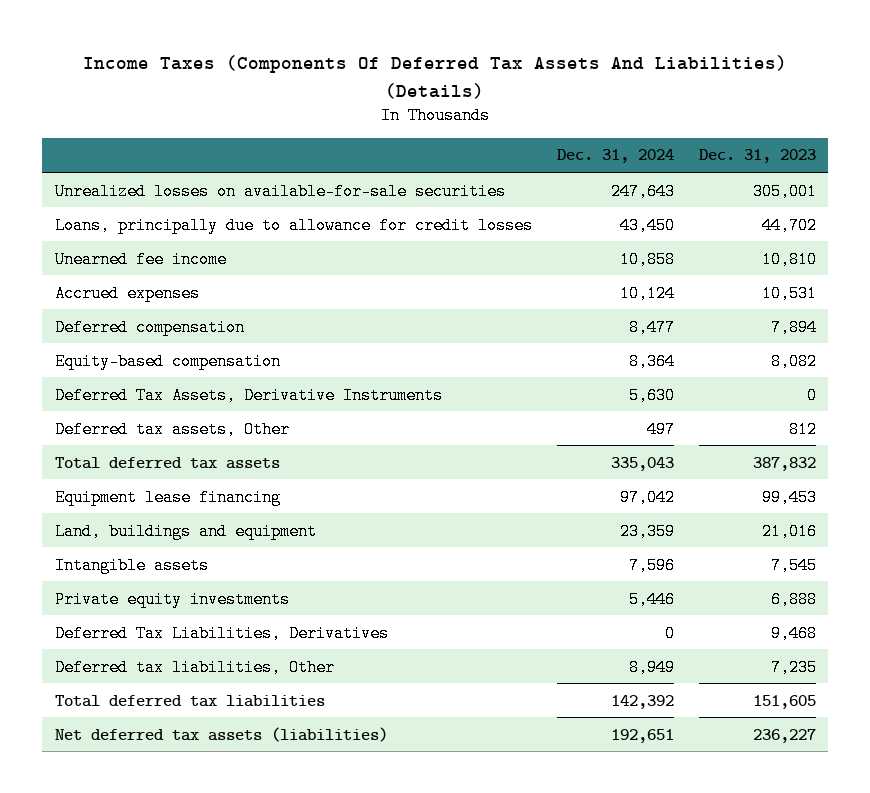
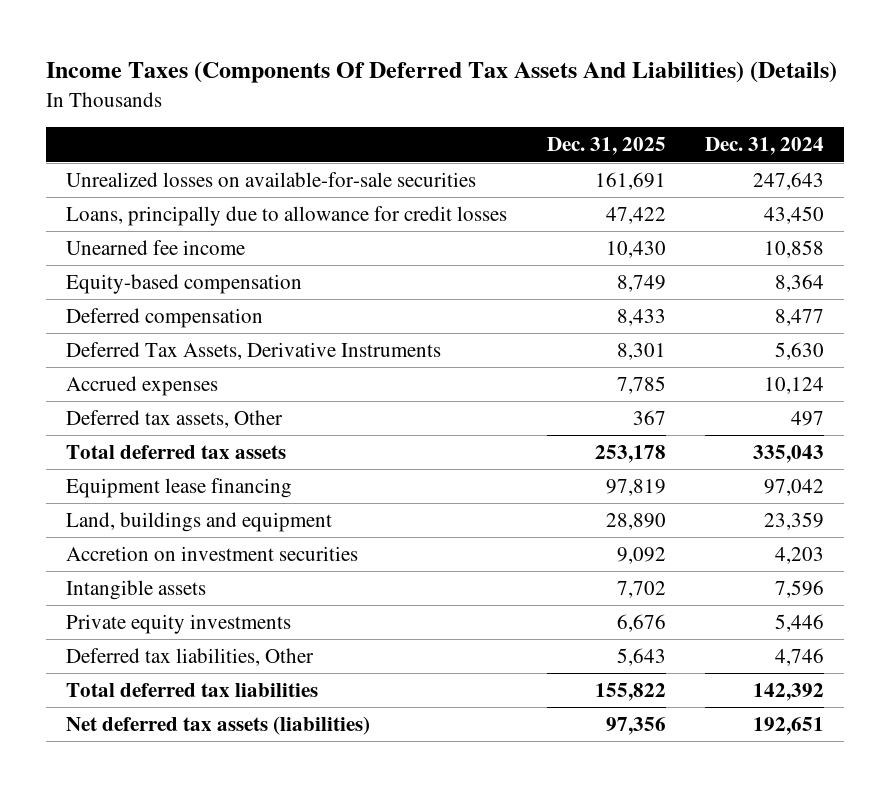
[698,149,816,164] Dec. 31, 2023 -> none
none -> [546,137,666,156] Dec. 31, 2025
[54,318,245,336] Deferred compensation -> [66,308,264,329] Deferred compensation
[54,284,200,302] Accrued expenses -> [66,376,219,397] Accrued expenses
none -> [66,546,359,562] Accretion on investment securities
[54,624,389,642] Deferred Tax Liabilities, Derivatives -> none
[628,658,675,676] 8,949 -> [775,648,825,667] 4,746

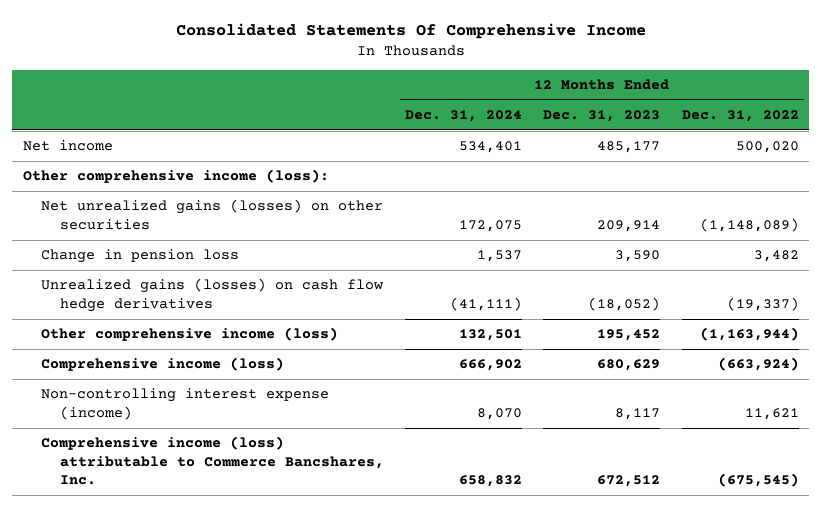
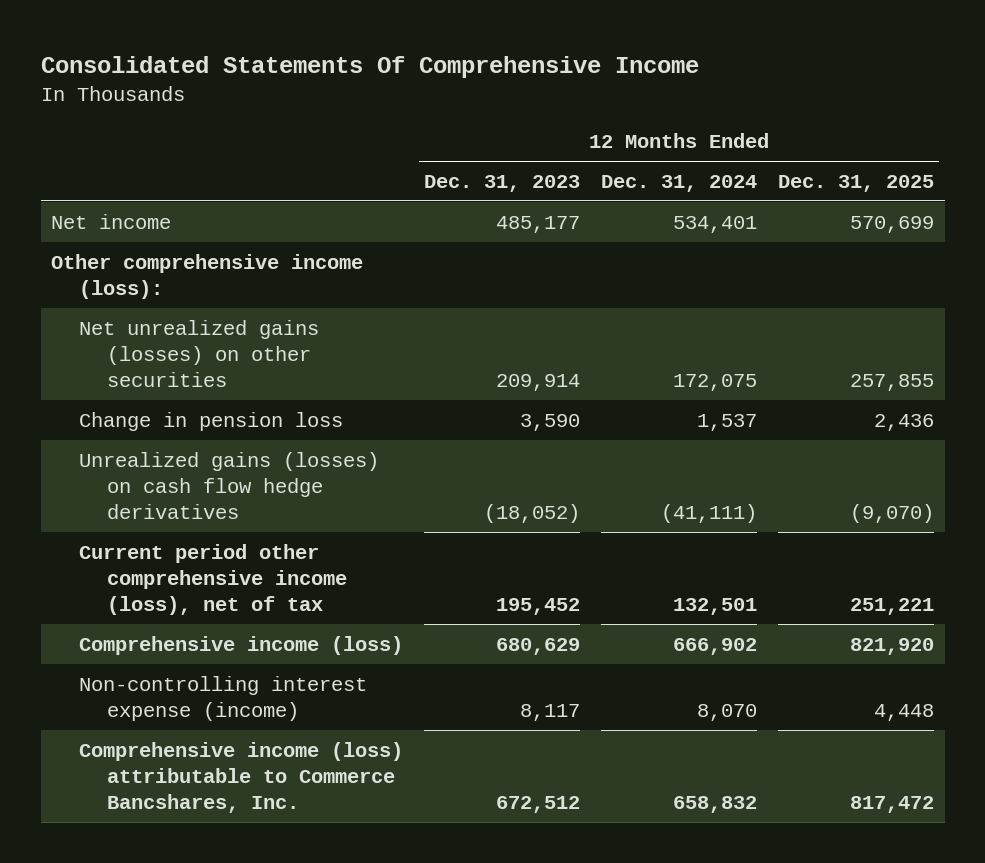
[681,110,799,123] Dec. 31, 2022 -> none
none -> [778,174,935,192] Dec. 31, 2025
[41,327,339,342] Other comprehensive income (loss) -> [79,543,348,616] Current period other comprehensive income (loss), net of tax

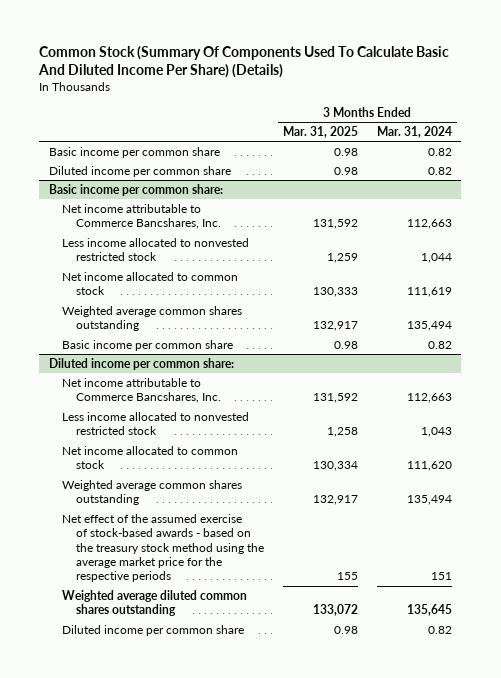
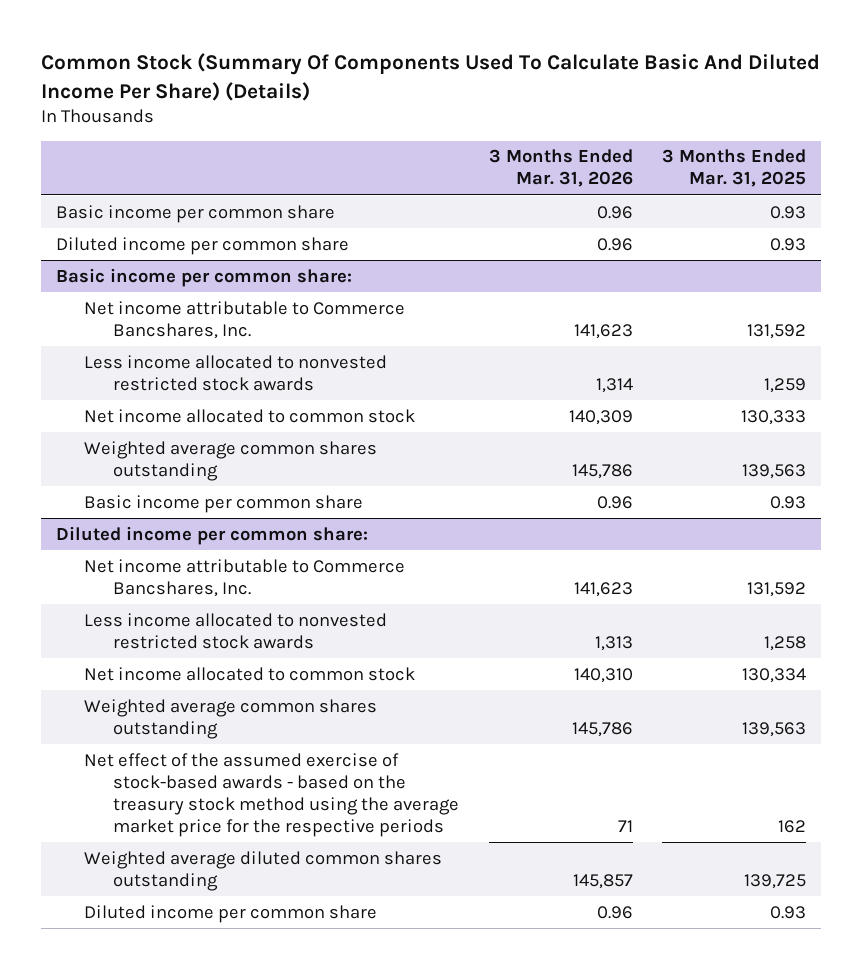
[376,125,452,138] Mar. 31, 2024 -> none
none -> [488,149,633,188] 3 Months Ended Mar. 31, 2026
[333,147,358,156] 0.98 -> [770,205,807,219] 0.93
[333,166,358,175] 0.98 -> [770,237,807,251] 0.93
[62,237,250,262] Less income allocated to nonvested restricted stock -> [84,354,388,391] Less income allocated to nonvested restricted stock awards
[312,321,358,332] 132,917 -> [742,463,807,479] 139,563
[333,340,358,349] 0.98 -> [770,495,807,509] 0.93
[62,411,250,436] Less income allocated to nonvested restricted stock -> [84,612,388,649] Less income allocated to nonvested restricted stock awards
[312,495,358,506] 132,917 -> [742,721,807,737] 139,563
[336,572,358,581] 155 -> [778,819,807,833] 162
[312,604,358,617] 133,072 -> [744,873,807,889] 139,725
[333,625,358,634] 0.98 -> [770,905,807,919] 0.93

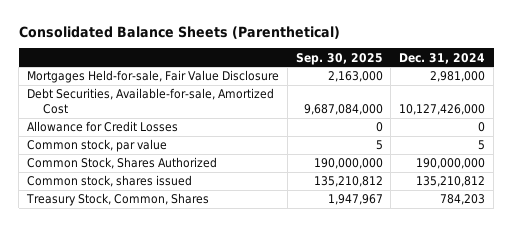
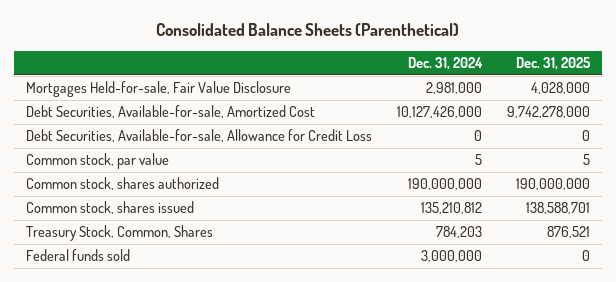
[295,52,383,65] Sep. 30, 2025 -> none
none -> [515,57,591,71] Dec. 31, 2025
[27,121,179,133] Allowance for Credit Losses -> [25,129,372,143] Debt Securities, Available-for-sale, Allowance for Credit Loss
[27,157,218,170] Common Stock, Shares Authorized -> [25,177,219,191] Common stock, shares authorized
none -> [25,249,130,262] Federal funds sold

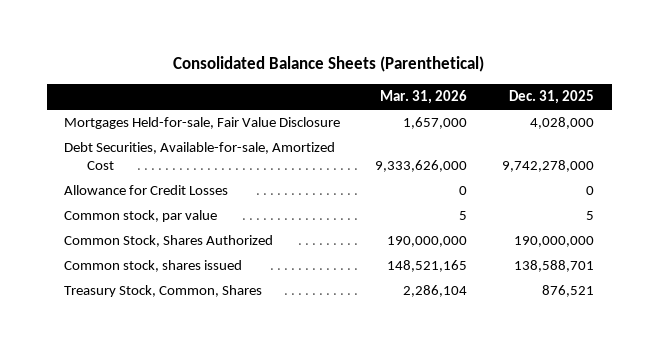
[407,57,483,71] Dec. 31, 2024 -> none
none -> [380,90,468,105] Mar. 31, 2026
[25,129,372,143] Debt Securities, Available-for-sale, Allowance for Credit Loss -> [64,185,229,196] Allowance for Credit Losses
[25,177,219,191] Common stock, shares authorized -> [64,235,274,248] Common Stock, Shares Authorized
[25,249,130,262] Federal funds sold -> none

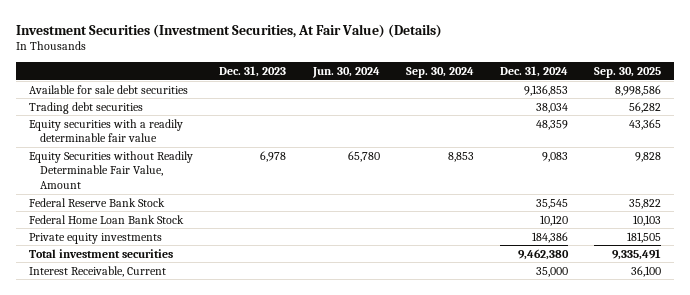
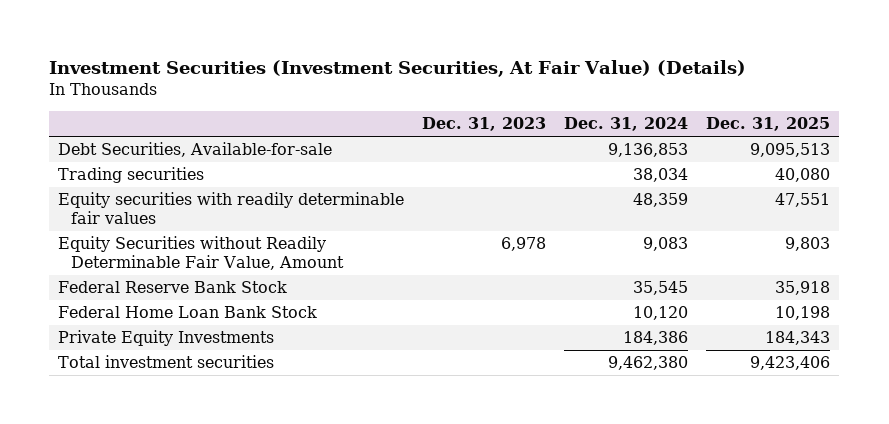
[311,66,380,78] Jun. 30, 2024 -> none
[405,66,474,78] Sep. 30, 2024 -> none
[593,66,661,78] Sep. 30, 2025 -> none
none -> [706,117,831,132] Dec. 31, 2025
[29,84,189,94] Available for sale debt securities -> [58,142,333,158] Debt Securities, Available-for-sale
[29,101,144,114] Trading debt securities -> [58,167,205,184] Trading securities
[29,118,184,143] Equity securities with a readily determinable fair value -> [58,192,405,225] Equity securities with readily determinable fair values
[29,232,163,244] Private equity investments -> [58,330,275,347] Private Equity Investments
[29,265,167,277] Interest Receivable, Current -> none

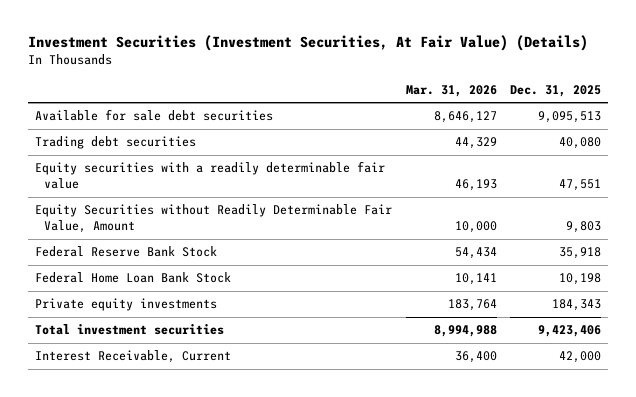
[422,117,547,132] Dec. 31, 2023 -> none
[564,117,689,132] Dec. 31, 2024 -> none
none -> [405,84,497,97] Mar. 31, 2026
[58,142,333,158] Debt Securities, Available-for-sale -> [34,109,273,122] Available for sale debt securities
[58,167,205,184] Trading securities -> [34,136,196,150] Trading debt securities
[58,192,405,225] Equity securities with readily determinable fair values -> [34,161,385,190] Equity securities with a readily determinable fair value
[58,330,275,347] Private Equity Investments -> [34,298,217,312] Private equity investments
none -> [34,350,231,364] Interest Receivable, Current

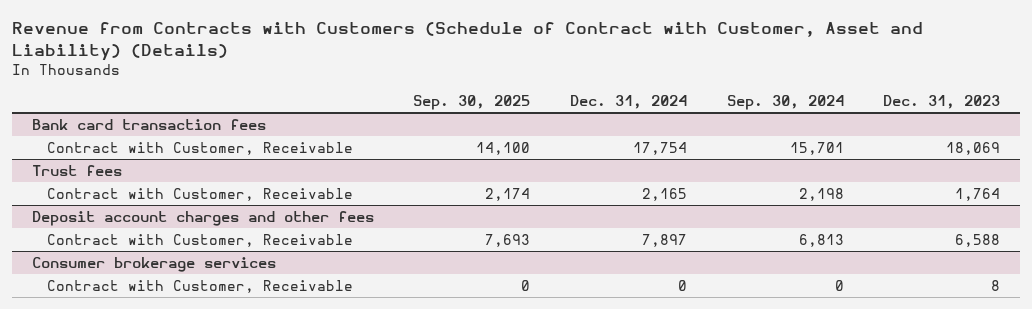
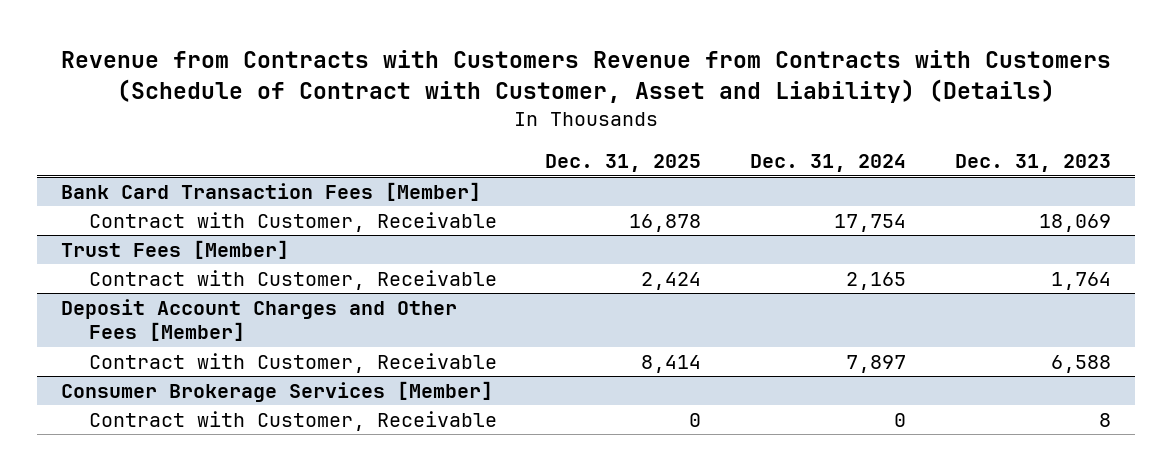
[12,21,924,61] Revenue from Contracts with Customers (Schedule of Contract with Customer, Asset and Liability) (Details) -> [61,50,1112,104] Revenue from Contracts with Customers Revenue from Contracts with Customers (Schedule of Contract with Customer, Asset and Liability) (Details)
[413,95,531,111] Sep. 30, 2025 -> none
[726,95,844,111] Sep. 30, 2024 -> none
none -> [545,154,702,173] Dec. 31, 2025
[31,118,266,130] Bank card transaction fees -> [61,182,482,202] Bank Card Transaction Fees [Member]
[31,164,122,176] Trust fees -> [61,240,290,260] Trust Fees [Member]
[31,210,374,226] Deposit account charges and other fees -> [61,299,458,342] Deposit Account Charges and Other Fees [Member]
[31,256,276,272] Consumer brokerage services -> [61,381,494,403] Consumer Brokerage Services [Member]

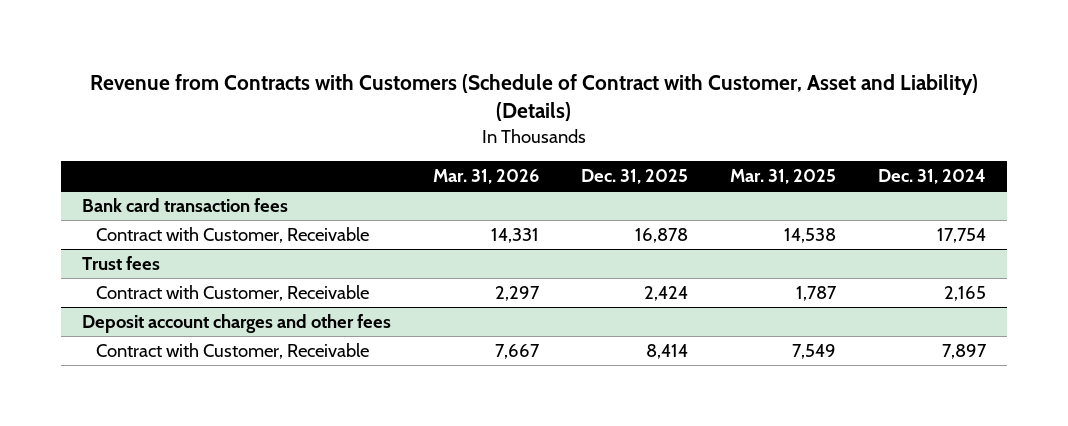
[61,50,1112,104] Revenue from Contracts with Customers Revenue from Contracts with Customers (Schedule of Contract with Customer, Asset and Liability) (Details) -> [90,73,979,122] Revenue from Contracts with Customers (Schedule of Contract with Customer, Asset and Liability) (Details)
[954,154,1111,173] Dec. 31, 2023 -> none
none -> [433,169,540,185] Mar. 31, 2026
none -> [729,169,836,185] Mar. 31, 2025
[61,182,482,202] Bank Card Transaction Fees [Member] -> [82,197,289,212] Bank card transaction fees
[61,240,290,260] Trust Fees [Member] -> [82,255,161,270] Trust fees
[61,299,458,342] Deposit Account Charges and Other Fees [Member] -> [82,313,392,333] Deposit account charges and other fees
[61,381,494,403] Consumer Brokerage Services [Member] -> none
[88,411,497,432] Contract with Customer, Receivable -> none

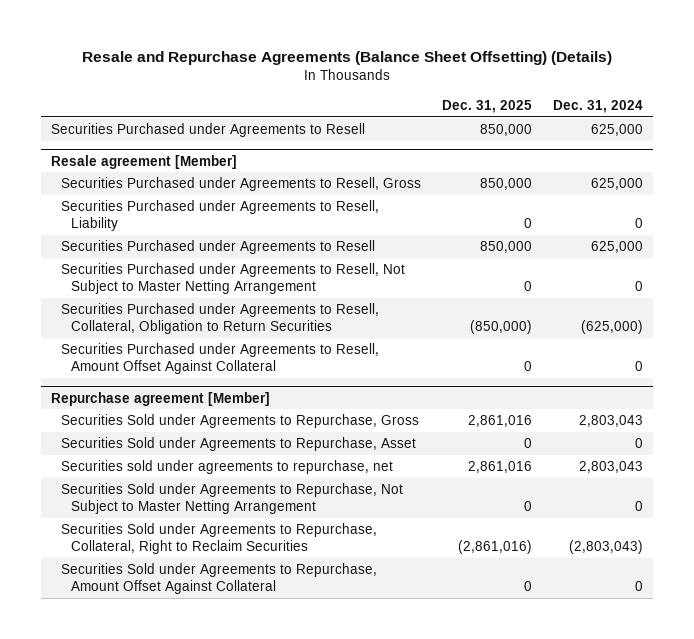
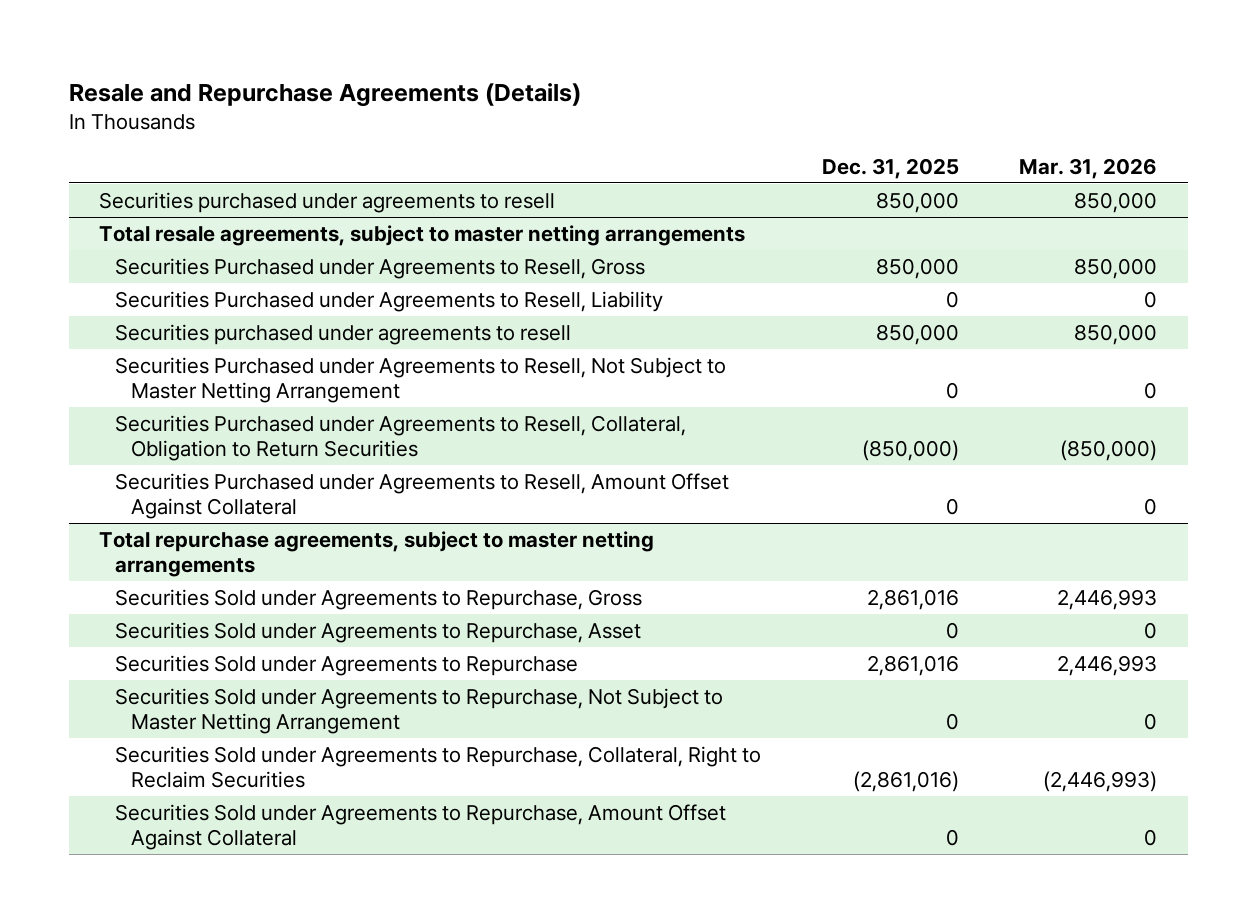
[82,51,613,66] Resale and Repurchase Agreements (Balance Sheet Offsetting) (Details) -> [68,83,581,108] Resale and Repurchase Agreements (Details)
[552,100,643,114] Dec. 31, 2024 -> none
none -> [1019,157,1158,179] Mar. 31, 2026
[51,123,366,138] Securities Purchased under Agreements to Resell -> [99,191,556,213] Securities purchased under agreements to resell
[51,154,238,169] Resale agreement [Member] -> [99,224,746,246] Total resale agreements, subject to master netting arrangements
[61,240,376,255] Securities Purchased under Agreements to Resell -> [115,323,572,345] Securities purchased under agreements to resell
[51,391,271,406] Repurchase agreement [Member] -> [99,530,655,578] Total repurchase agreements, subject to master netting arrangements
[61,460,394,475] Securities sold under agreements to repurchase, net -> [115,654,579,676] Securities Sold under Agreements to Repurchase

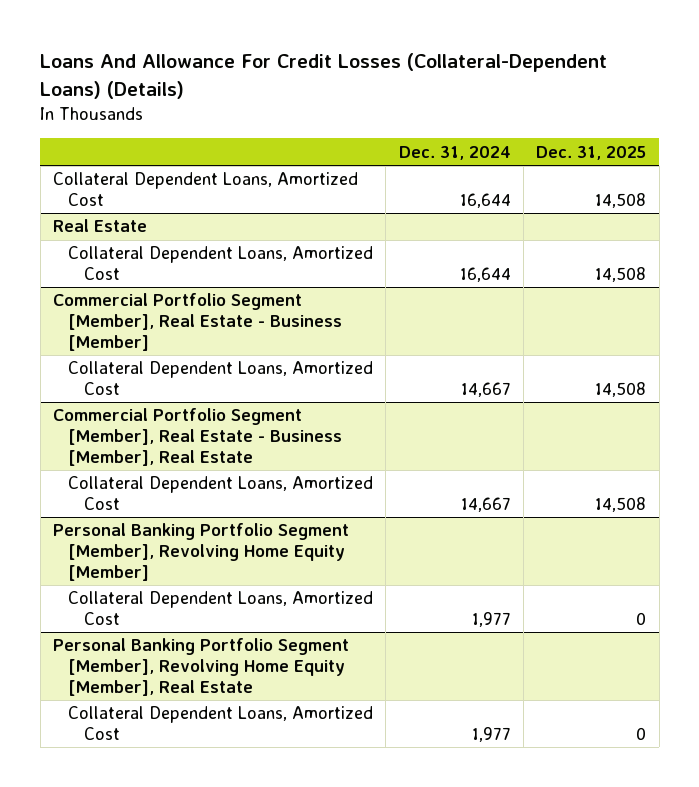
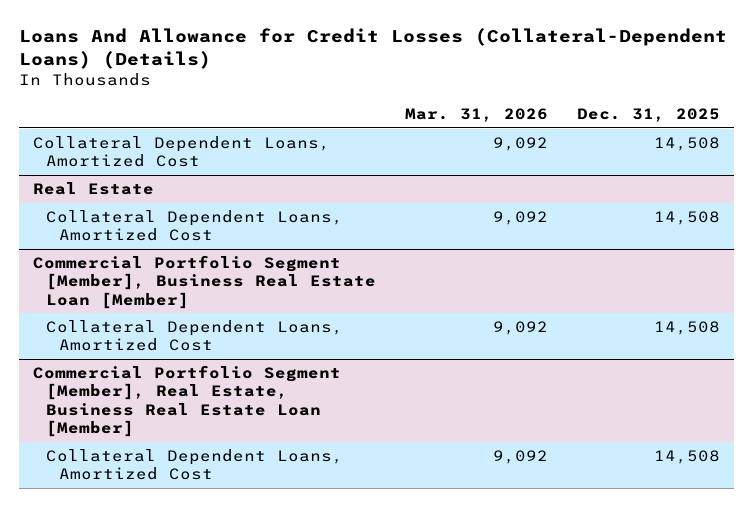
[40,53,608,100] Loans And Allowance For Credit Losses (Collateral-Dependent Loans) (Details) -> [19,28,728,70] Loans And Allowance for Credit Losses (Collateral-Dependent Loans) (Details)
[398,145,511,160] Dec. 31, 2024 -> none
none -> [405,108,549,123] Mar. 31, 2026
[52,293,343,351] Commercial Portfolio Segment [Member], Real Estate - Business [Member] -> [33,255,377,309] Commercial Portfolio Segment [Member], Business Real Estate Loan [Member]
[52,408,343,466] Commercial Portfolio Segment [Member], Real Estate - Business [Member], Real Estate -> [33,365,342,437] Commercial Portfolio Segment [Member], Real Estate, Business Real Estate Loan [Member]
[52,523,349,581] Personal Banking Portfolio Segment [Member], Revolving Home Equity [Member] -> none
[68,591,374,626] Collateral Dependent Loans, Amortized Cost -> none
[52,638,349,696] Personal Banking Portfolio Segment [Member], Revolving Home Equity [Member], Real Estate -> none
[68,706,374,741] Collateral Dependent Loans, Amortized Cost -> none

